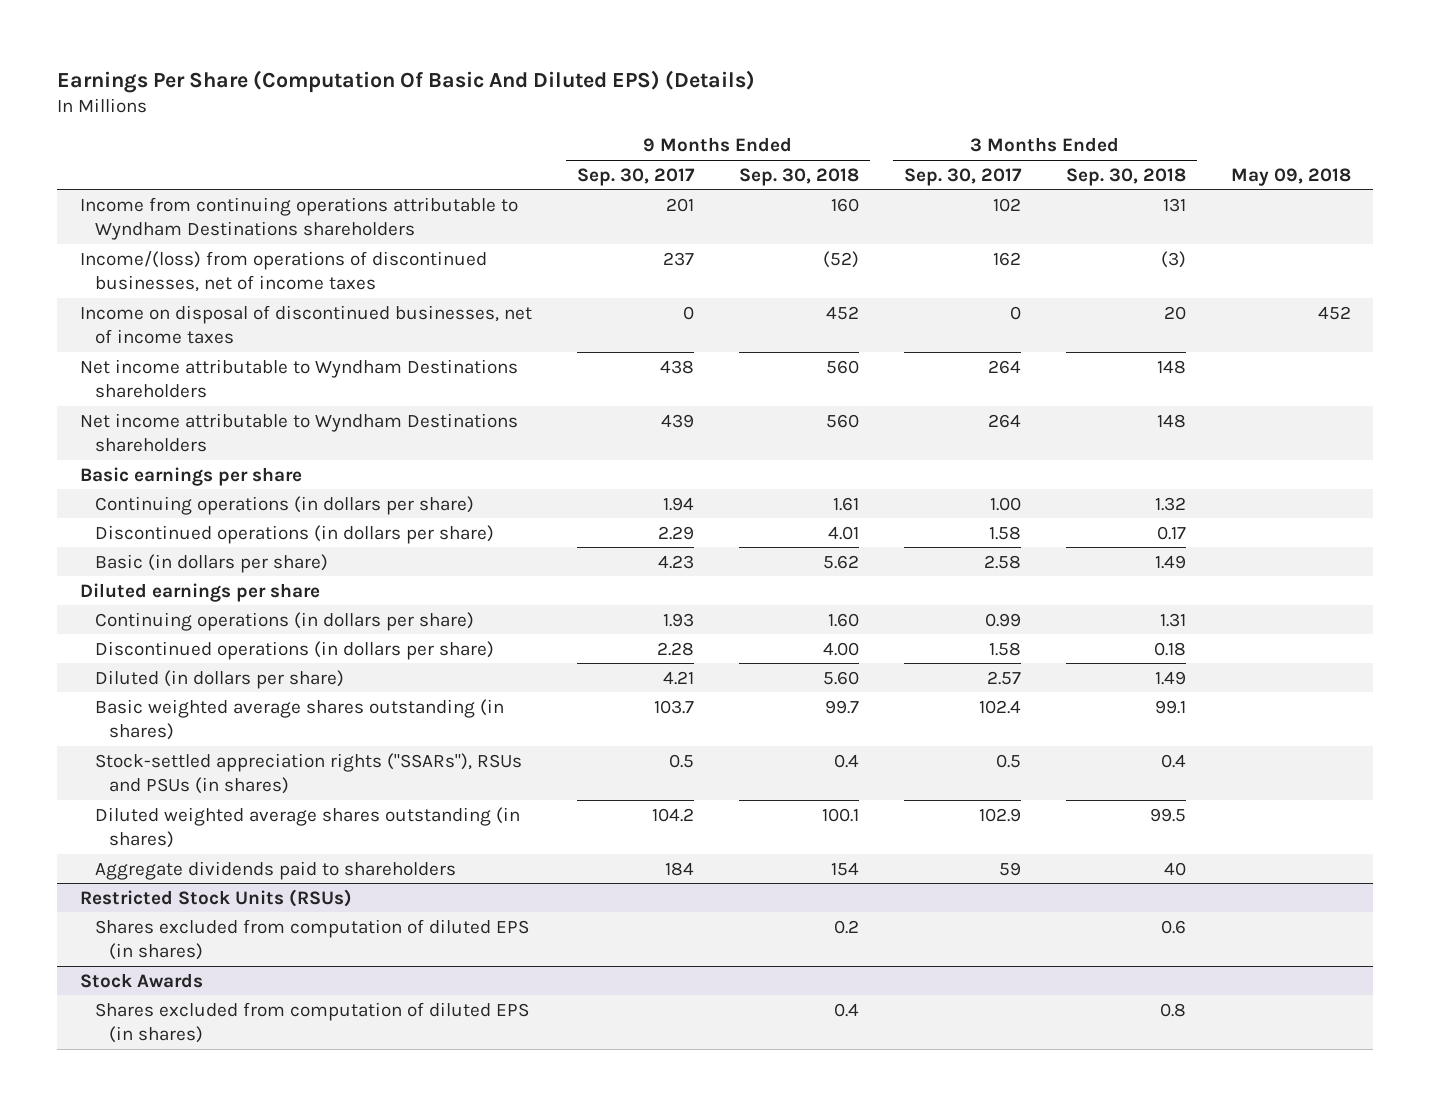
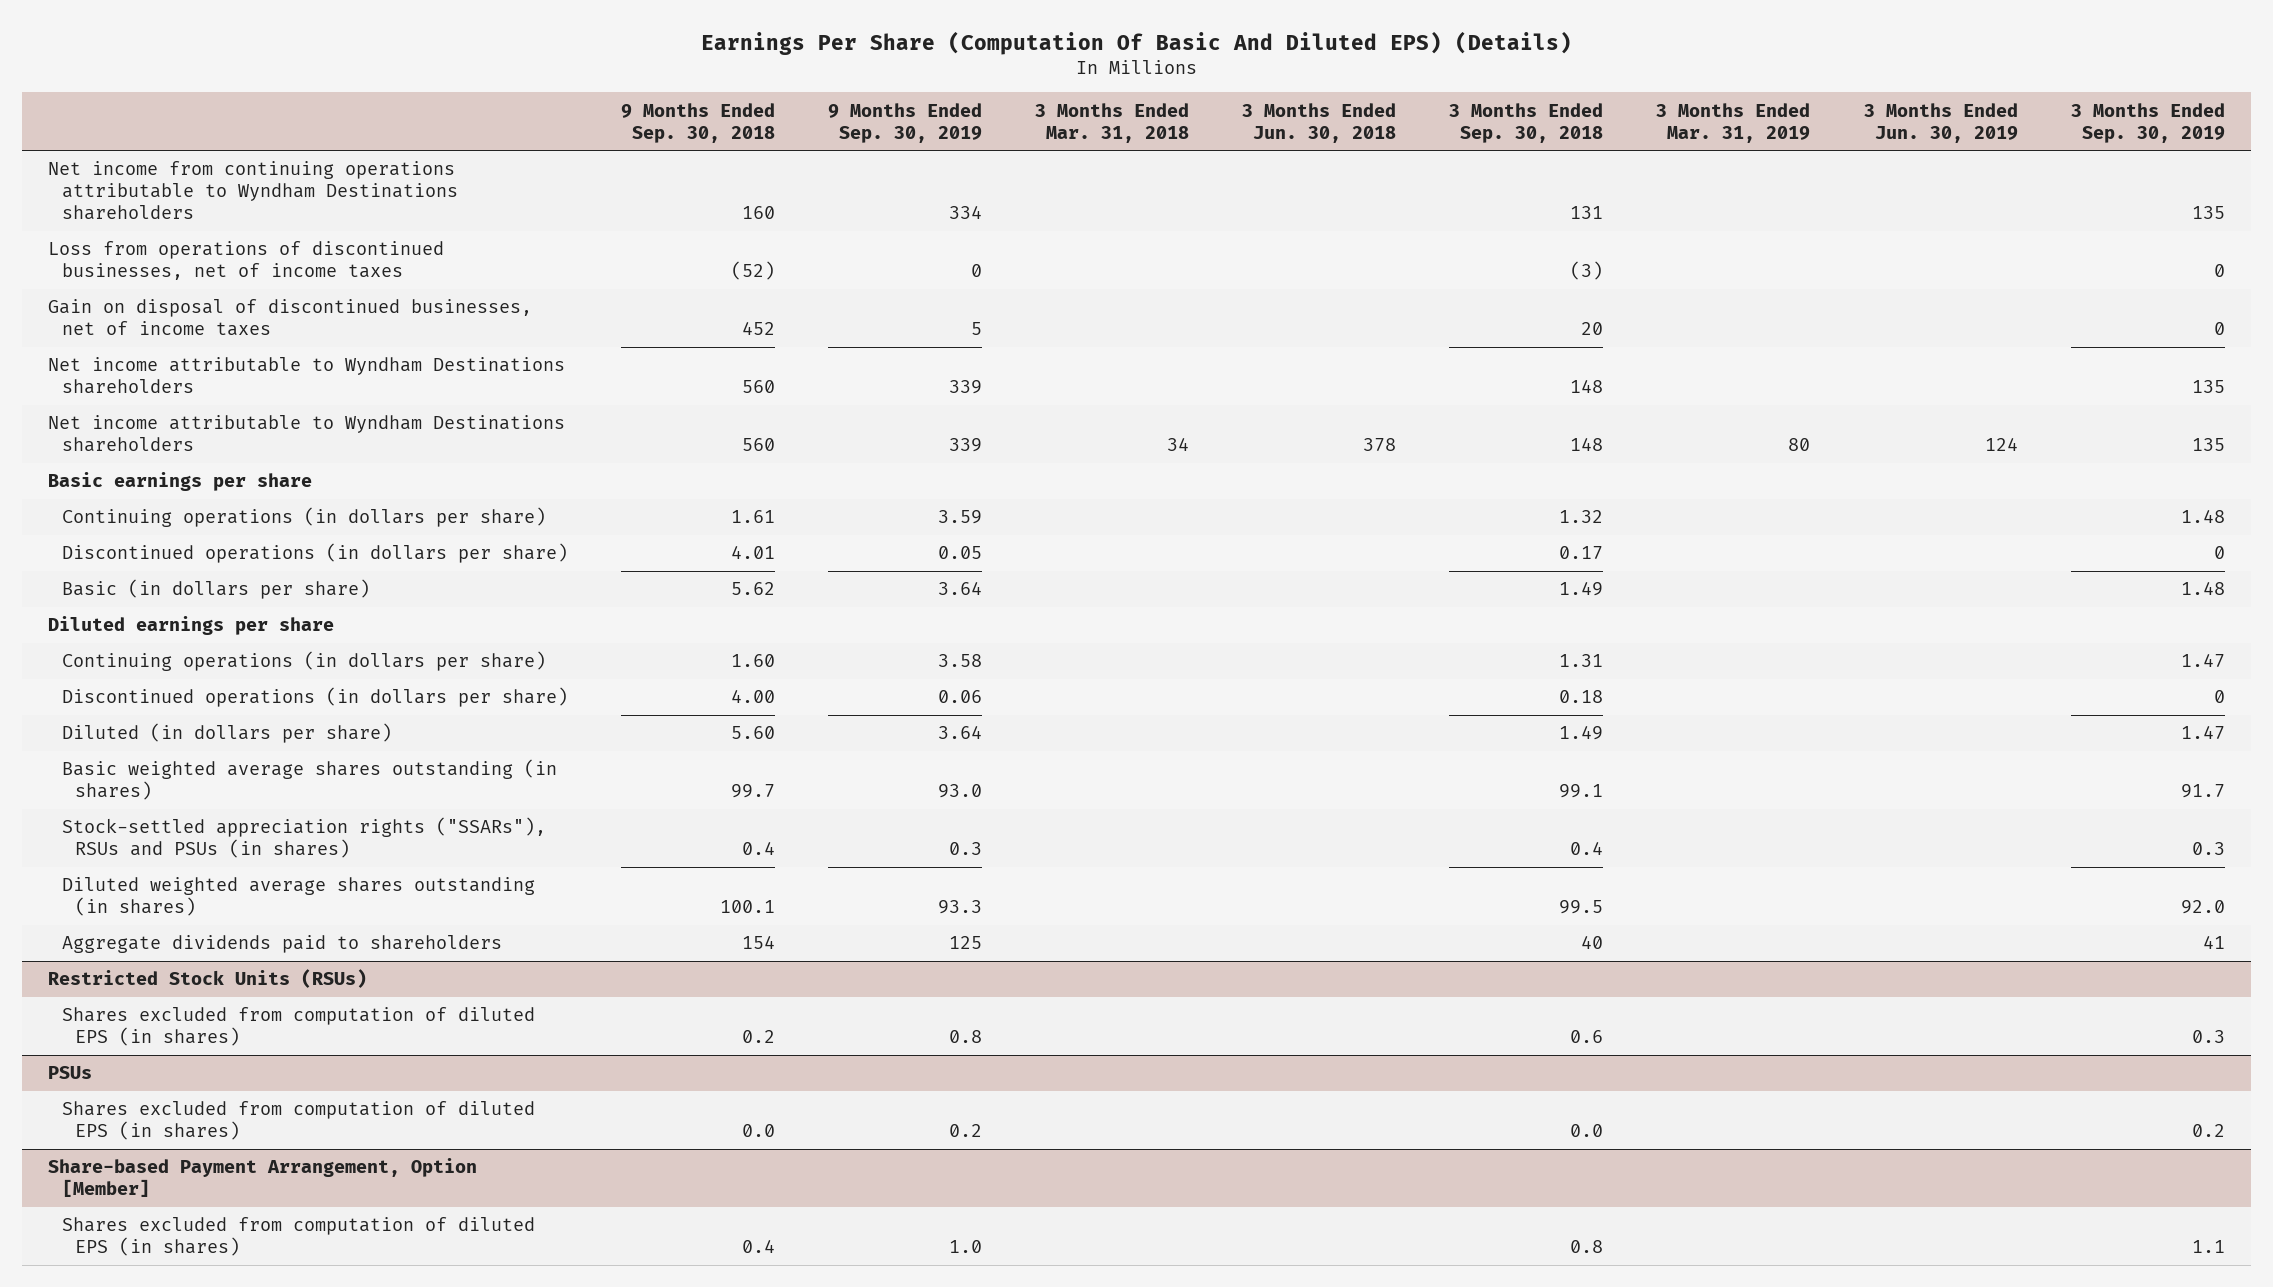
[576,167,695,186] Sep. 30, 2017 -> none
[903,167,1022,186] Sep. 30, 2017 -> none
[1230,167,1351,186] May 09, 2018 -> none
none -> [828,102,983,143] 9 Months Ended Sep. 30, 2019
none -> [1035,102,1190,143] 3 Months Ended Mar. 31, 2018
none -> [1242,102,1397,143] 3 Months Ended Jun. 30, 2018
none -> [1656,102,1811,143] 3 Months Ended Mar. 31, 2019
none -> [1863,102,2018,143] 3 Months Ended Jun. 30, 2019
none -> [2070,102,2225,143] 3 Months Ended Sep. 30, 2019
[79,196,518,240] Income from continuing operations attributable to Wyndham Destinations shareholders -> [48,161,458,221] Net income from continuing operations attributable to Wyndham Destinations shareholders
[79,250,487,292] Income/(loss) from operations of discontinued businesses, net of income taxes -> [48,241,445,281] Loss from operations of discontinued businesses, net of income taxes
[79,304,532,344] Income on disposal of discontinued businesses, net of income taxes -> [48,299,533,337] Gain on disposal of discontinued businesses, net of income taxes
[79,972,203,988] Stock Awards -> none
none -> [48,1066,93,1080] PSUs
none -> [61,1101,535,1141] Shares excluded from computation of diluted EPS (in shares)
none -> [48,1158,478,1198] Share-based Payment Arrangement, Option [Member]

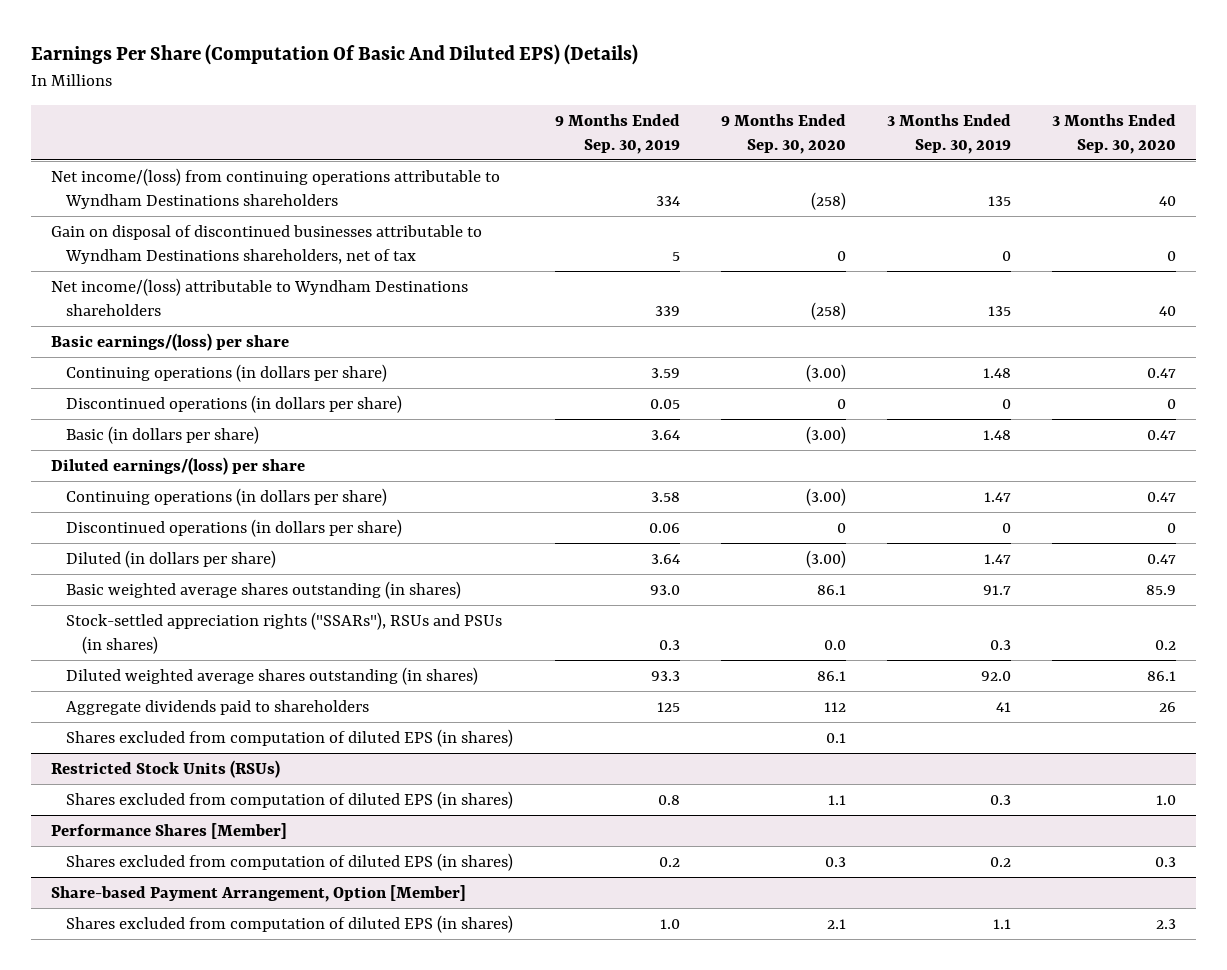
[621,102,776,143] 9 Months Ended Sep. 30, 2018 -> none
[1035,102,1190,143] 3 Months Ended Mar. 31, 2018 -> none
[1242,102,1397,143] 3 Months Ended Jun. 30, 2018 -> none
[1449,102,1604,143] 3 Months Ended Sep. 30, 2018 -> none
[1656,102,1811,143] 3 Months Ended Mar. 31, 2019 -> none
[1863,102,2018,143] 3 Months Ended Jun. 30, 2019 -> none
none -> [720,113,846,154] 9 Months Ended Sep. 30, 2020
none -> [1051,113,1176,154] 3 Months Ended Sep. 30, 2020
[48,241,445,281] Loss from operations of discontinued businesses, net of income taxes -> none
[48,415,566,453] Net income attributable to Wyndham Destinations shareholders -> none
[48,161,458,221] Net income from continuing operations attributable to Wyndham Destinations shareholders -> [51,167,501,209] Net income/(loss) from continuing operations attributable to Wyndham Destinations shareholders
[48,299,533,337] Gain on disposal of discontinued businesses, net of income taxes -> [51,224,483,264] Gain on disposal of discontinued businesses attributable to Wyndham Destinations shareholders, net of tax
[48,357,566,395] Net income attributable to Wyndham Destinations shareholders -> [51,277,469,316] Net income/(loss) attributable to Wyndham Destinations shareholders
[48,472,313,492] Basic earnings per share -> [51,332,290,351] Basic earnings/(loss) per share
[48,616,335,636] Diluted earnings per share -> [51,456,306,475] Diluted earnings/(loss) per share
none -> [66,728,514,747] Shares excluded from computation of diluted EPS (in shares)
[48,1066,93,1080] PSUs -> [51,822,288,839] Performance Shares [Member]

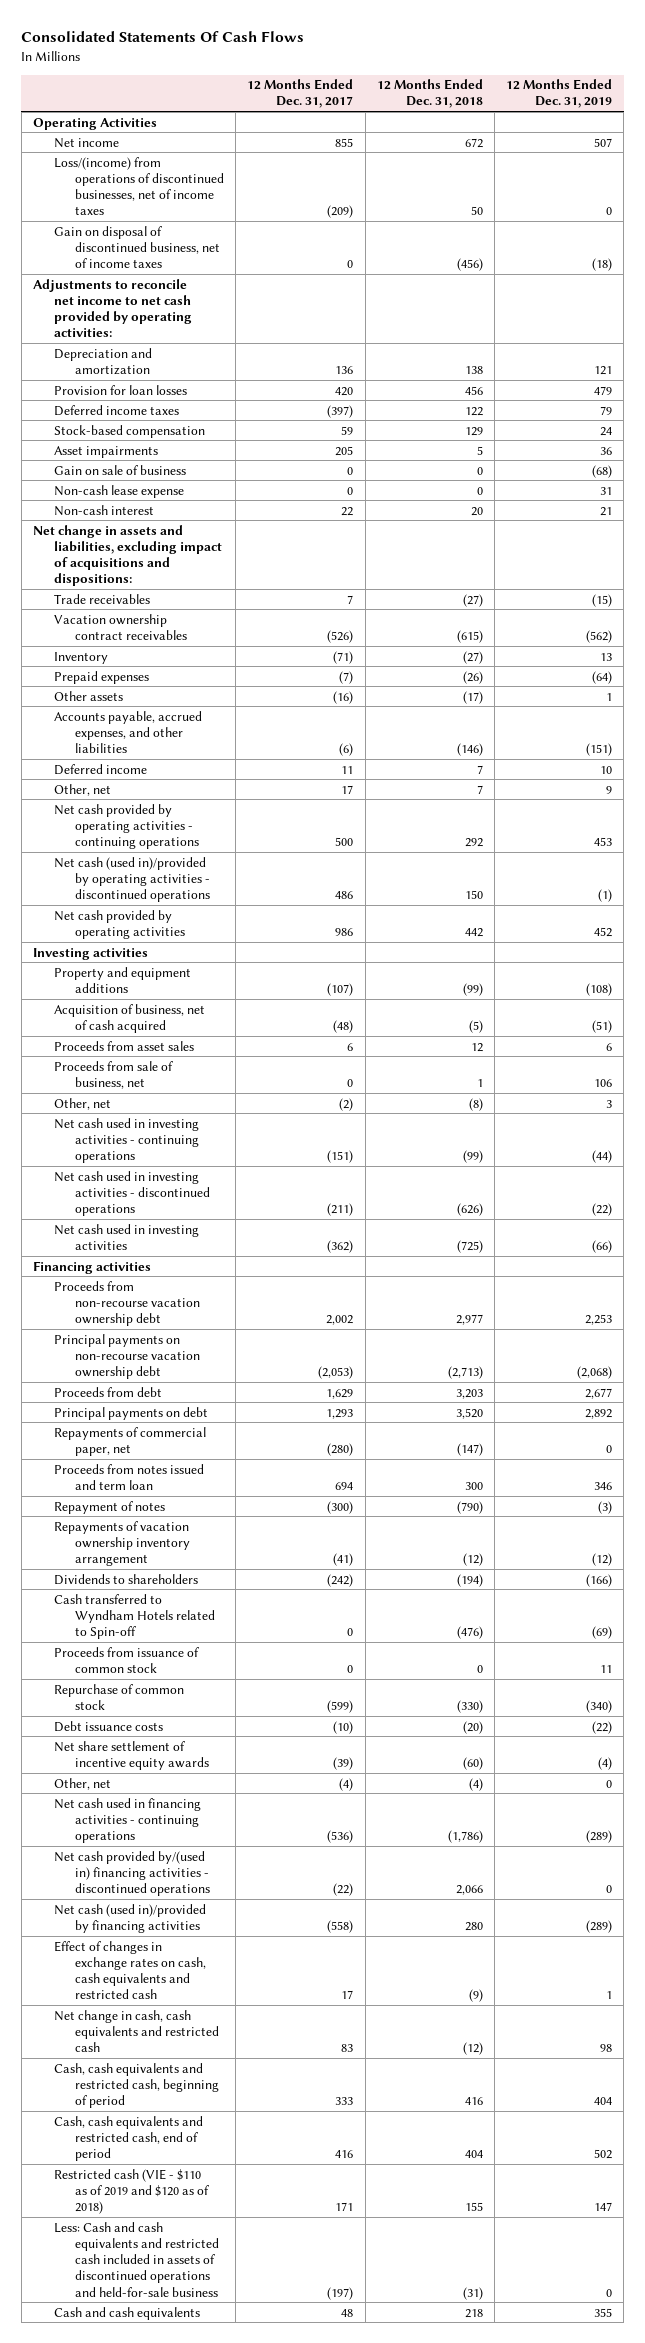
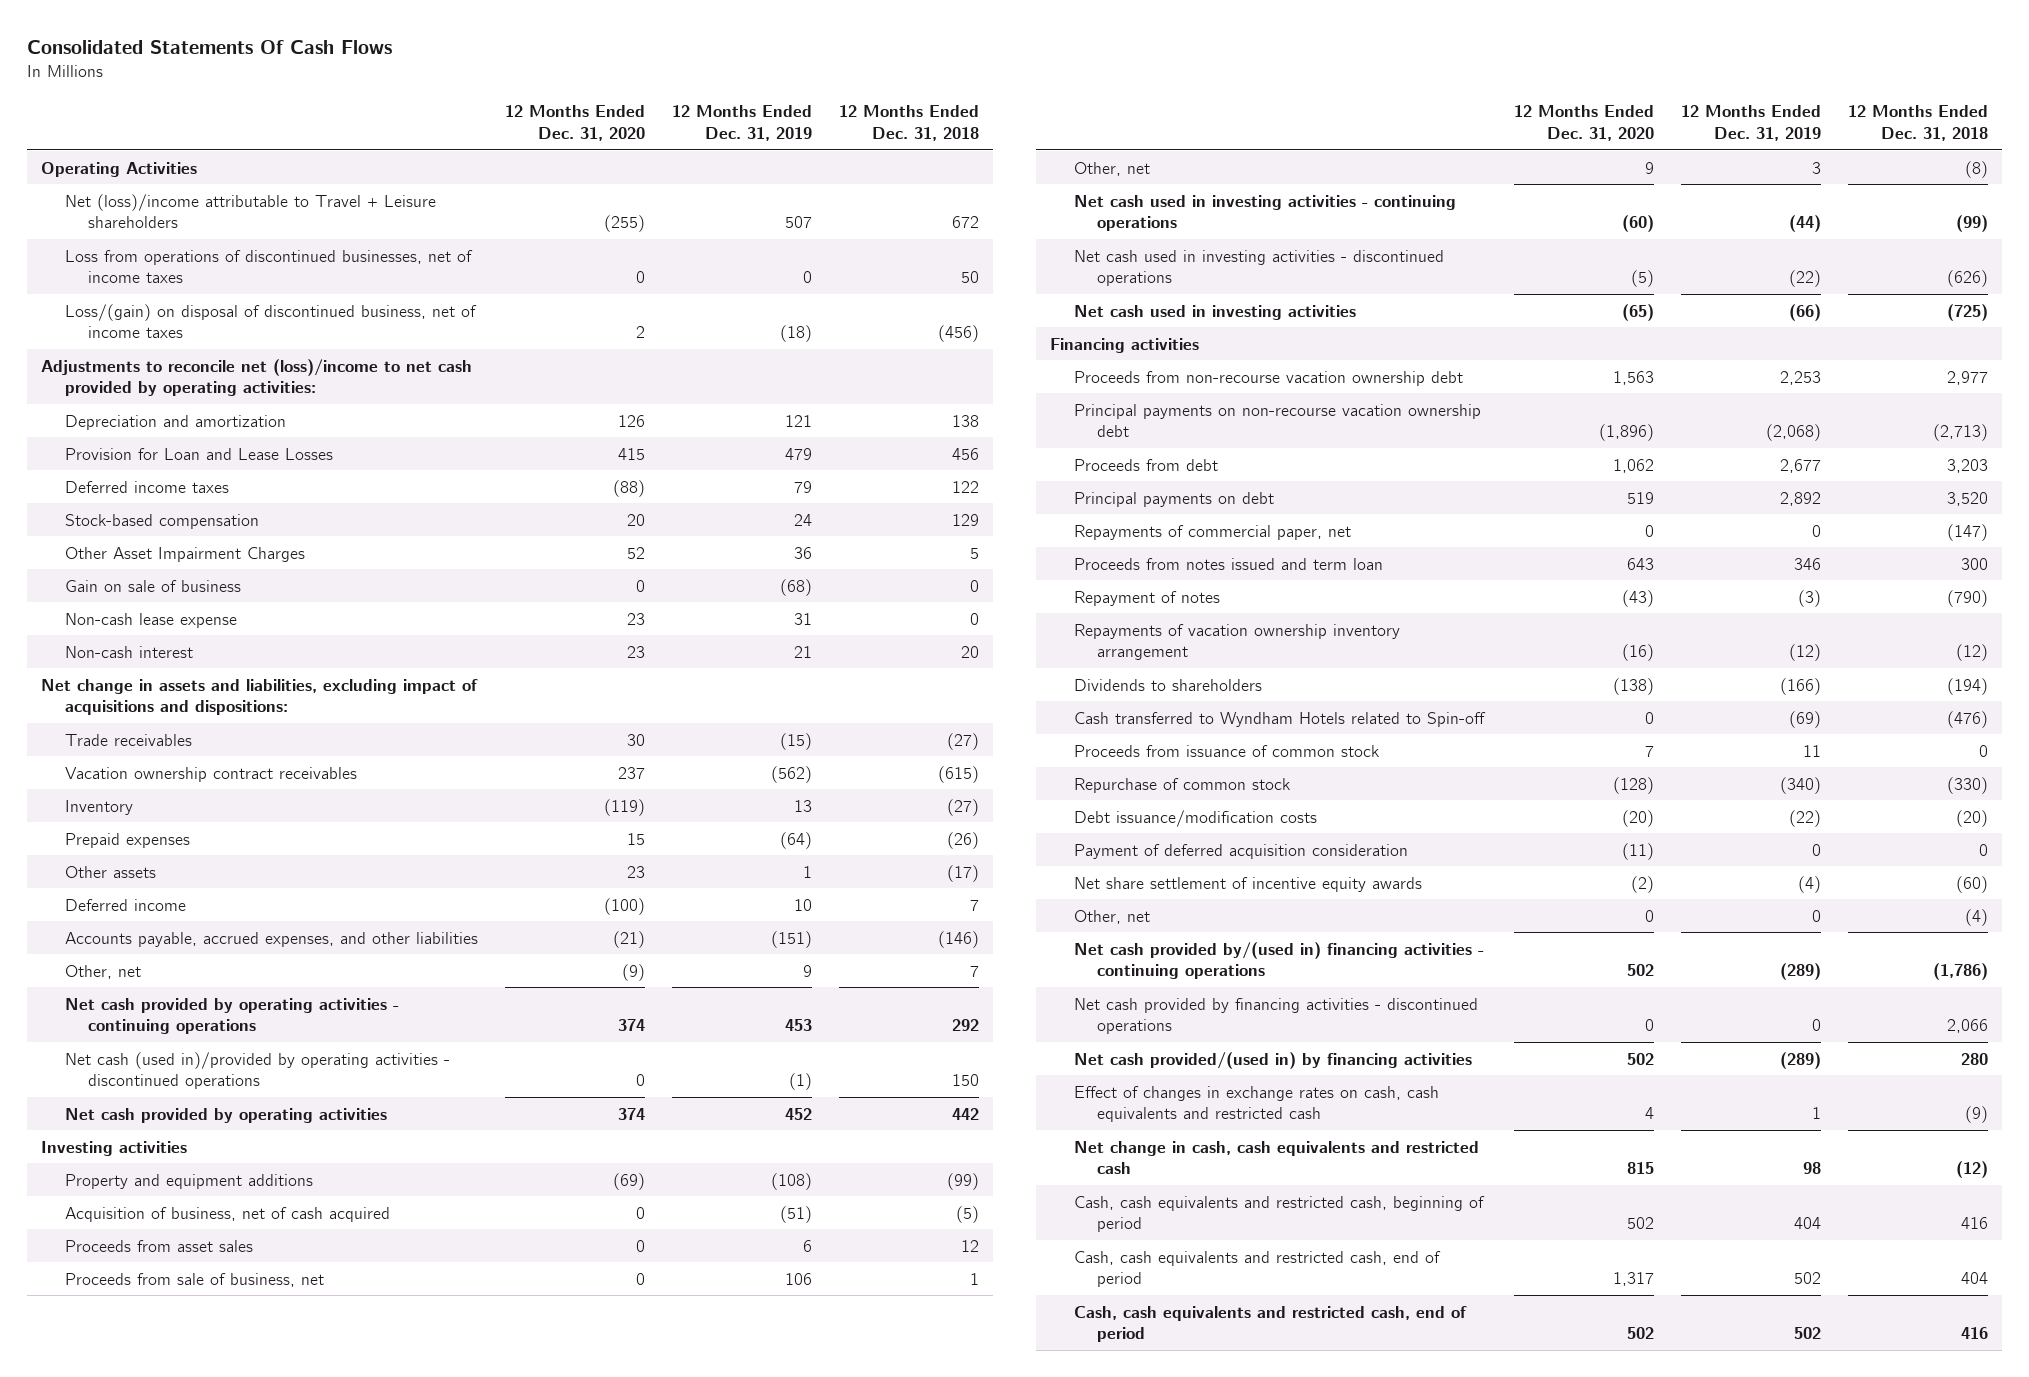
[247,79,354,109] 12 Months Ended Dec. 31, 2017 -> none
none -> [504,105,645,141] 12 Months Ended Dec. 31, 2020
[54,137,120,148] Net income -> [64,193,436,229] Net (loss)/income attributable to Travel + Leisure shareholders
[54,156,225,216] Loss/(income) from operations of discontinued businesses, net of income taxes -> [64,249,473,284] Loss from operations of discontinued businesses, net of income taxes
[54,225,221,269] Gain on disposal of discontinued business, net of income taxes -> [64,303,477,339] Loss/(gain) on disposal of discontinued business, net of income taxes
[32,278,193,338] Adjustments to reconcile net income to net cash provided by operating activities: -> [40,358,472,397] Adjustments to reconcile net (loss)/income to net cash provided by operating activities:
[54,384,188,395] Provision for loan losses -> [64,447,333,460] Provision for Loan and Lease Losses
[54,445,159,458] Asset impairments -> [64,546,305,562] Other Asset Impairment Charges
[54,710,203,754] Accounts payable, accrued expenses, and other liabilities -> [64,931,478,947] Accounts payable, accrued expenses, and other liabilities
[54,1720,164,1732] Debt issuance costs -> [1073,809,1317,827] Debt issuance/modification costs
none -> [1073,843,1408,859] Payment of deferred acquisition consideration
[54,1797,202,1844] Net cash used in financing activities - continuing operations -> [1073,941,1484,980] Net cash provided by/(used in) financing activities - continuing operations
[54,1850,211,1897] Net cash provided by/(used in) financing activities - discontinued operations -> [1073,997,1478,1035] Net cash provided by financing activities - discontinued operations
[54,1903,207,1933] Net cash (used in)/provided by financing activities -> [1073,1051,1472,1069] Net cash provided/(used in) by financing activities
[54,2168,210,2215] Restricted cash (VIE - $110 as of 2019 and $120 as of 2018) -> none
[54,2221,220,2297] Less: Cash and cash equivalents and restricted cash included in assets of discontinued operations and held-for-sale business -> none
[54,2306,201,2320] Cash and cash equivalents -> none
none -> [1073,1305,1467,1343] Cash, cash equivalents and restricted cash, end of period

